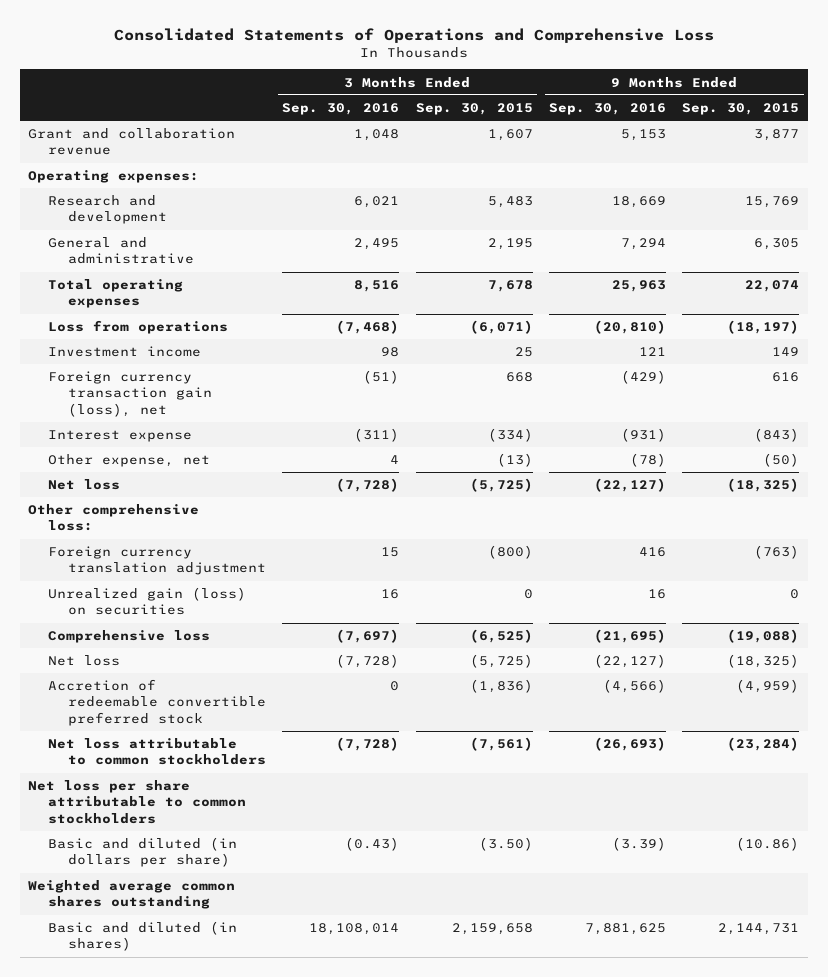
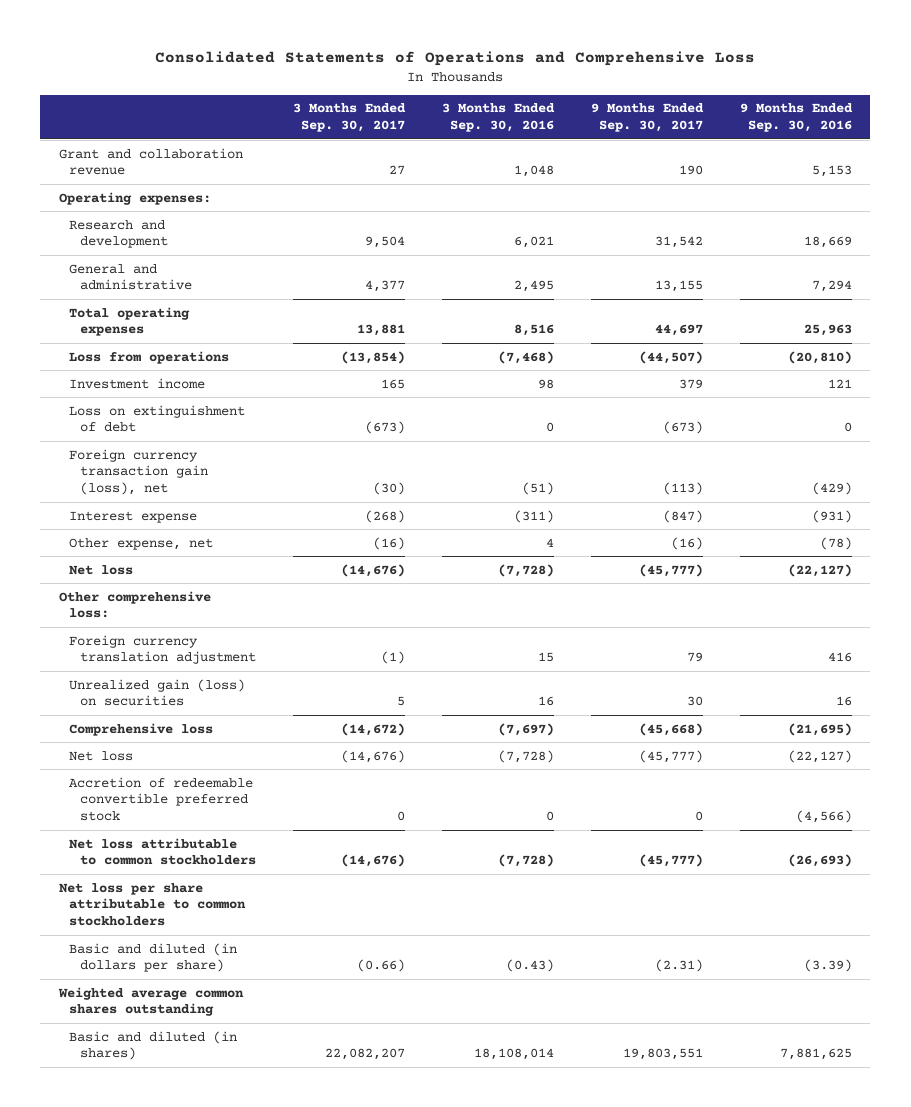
[415,102,533,115] Sep. 30, 2015 -> none
[682,102,800,115] Sep. 30, 2015 -> none
none -> [292,103,406,133] 3 Months Ended Sep. 30, 2017
none -> [590,103,704,133] 9 Months Ended Sep. 30, 2017
none -> [69,404,246,433] Loss on extinguishment of debt

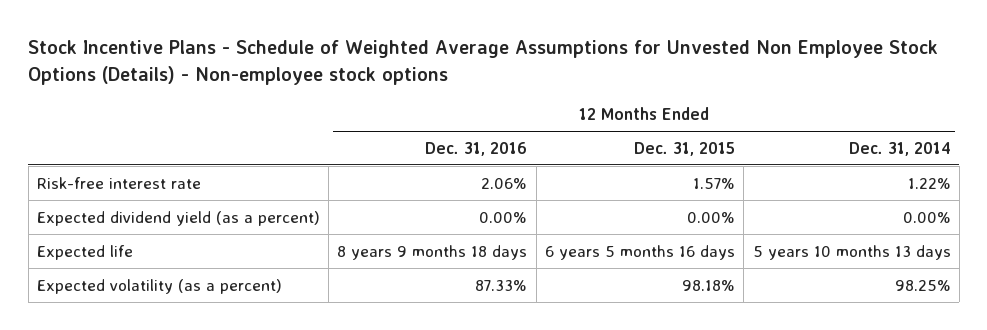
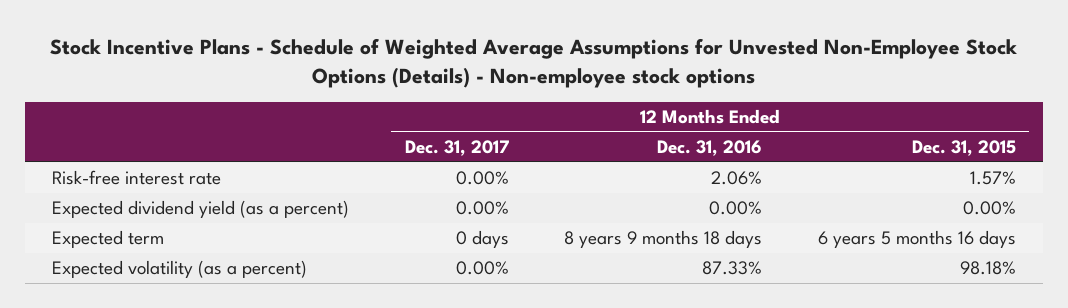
[28,40,939,85] Stock Incentive Plans - Schedule of Weighted Average Assumptions for Unvested Non Employee Stock Options (Details) - Non-employee stock options -> [49,37,1017,89] Stock Incentive Plans - Schedule of Weighted Average Assumptions for Unvested Non-Employee Stock Options (Details) - Non-employee stock options
[848,141,951,156] Dec. 31, 2014 -> none
none -> [404,140,509,157] Dec. 31, 2017
[36,244,133,260] Expected life -> [52,230,165,249] Expected term

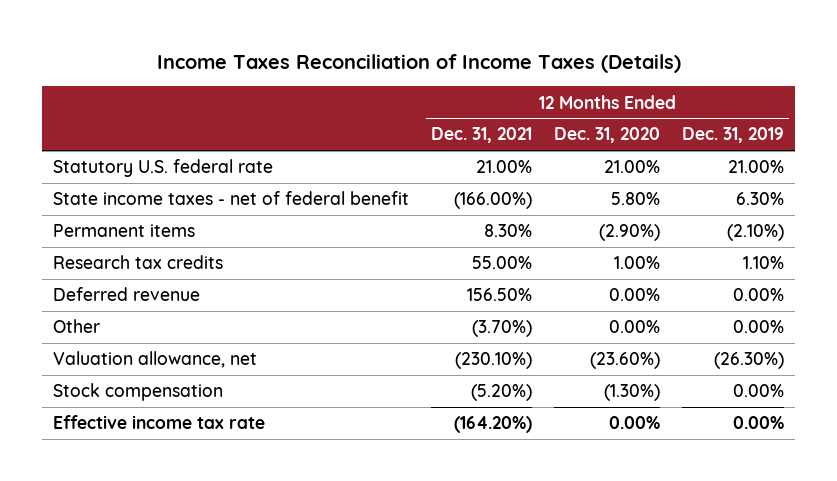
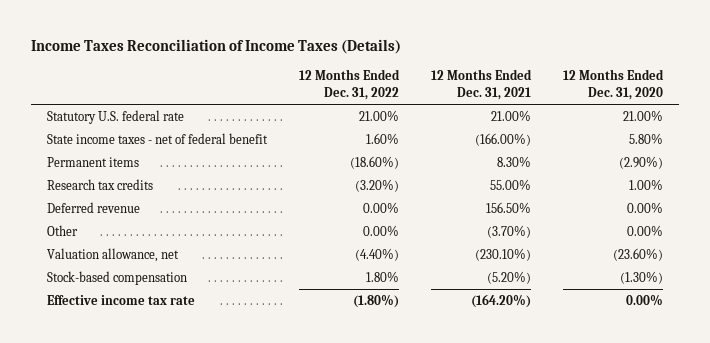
[681,127,784,144] Dec. 31, 2019 -> none
none -> [298,69,400,100] 12 Months Ended Dec. 31, 2022
[53,383,224,402] Stock compensation -> [46,271,187,286] Stock-based compensation

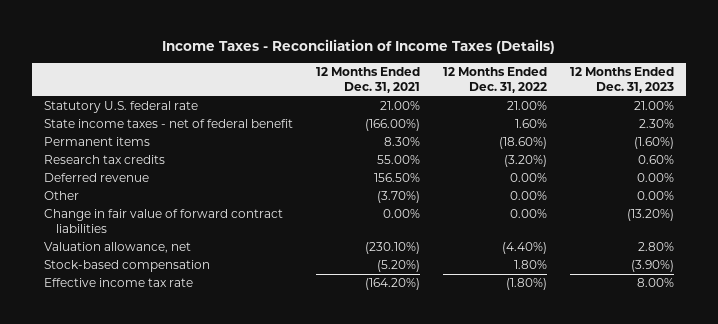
[30,39,401,55] Income Taxes Reconciliation of Income Taxes (Details) -> [162,38,556,54] Income Taxes - Reconciliation of Income Taxes (Details)
[562,69,664,100] 12 Months Ended Dec. 31, 2020 -> none
none -> [570,67,675,93] 12 Months Ended Dec. 31, 2023
none -> [43,209,283,233] Change in fair value of forward contract liabilities

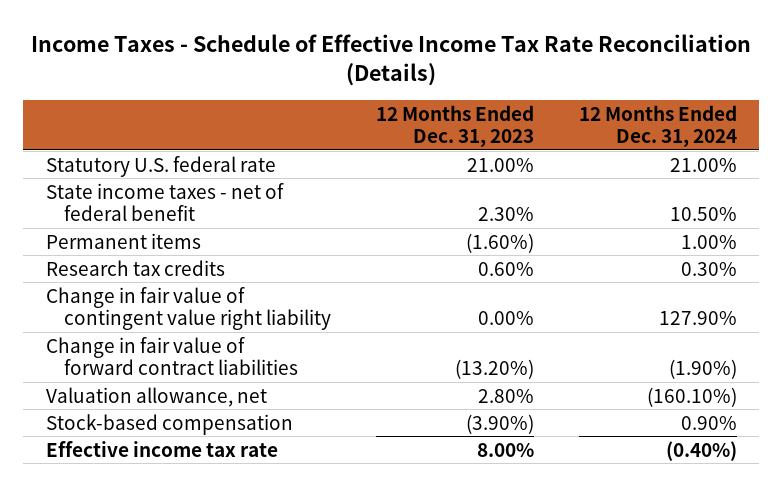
[162,38,556,54] Income Taxes - Reconciliation of Income Taxes (Details) -> [31,34,752,87] Income Taxes - Schedule of Effective Income Tax Rate Reconciliation (Details)
[316,67,421,93] 12 Months Ended Dec. 31, 2021 -> none
[443,67,548,93] 12 Months Ended Dec. 31, 2022 -> none
none -> [578,104,737,147] 12 Months Ended Dec. 31, 2024
[43,173,149,183] Deferred revenue -> none
[43,191,79,201] Other -> none
none -> [45,286,332,330] Change in fair value of contingent value right liability

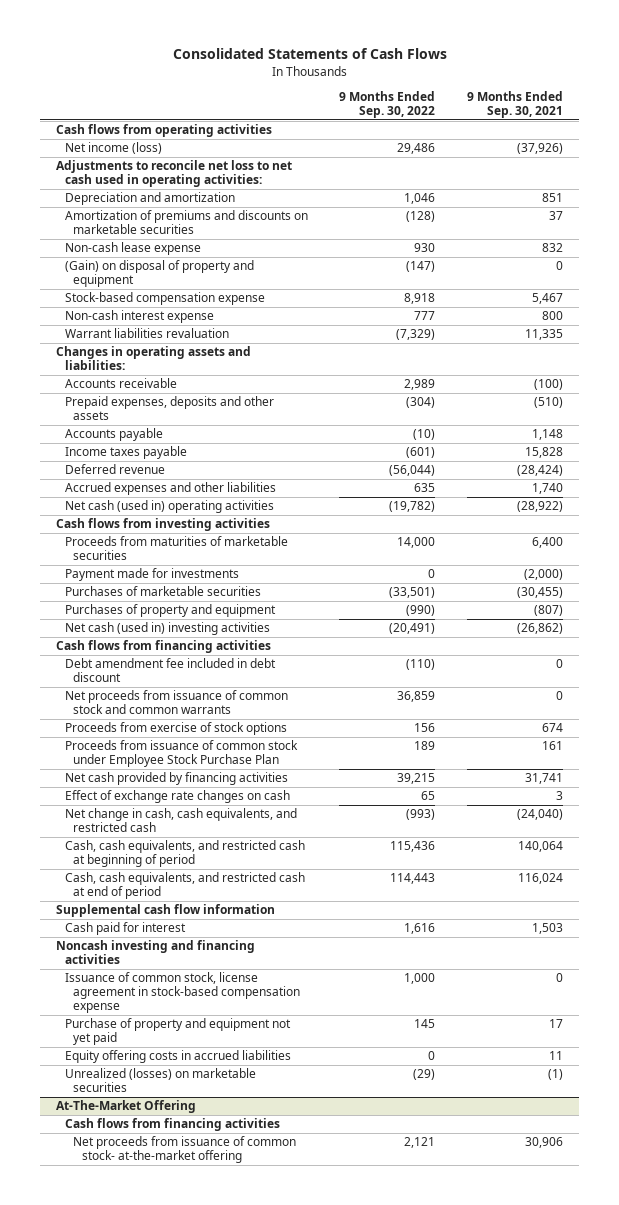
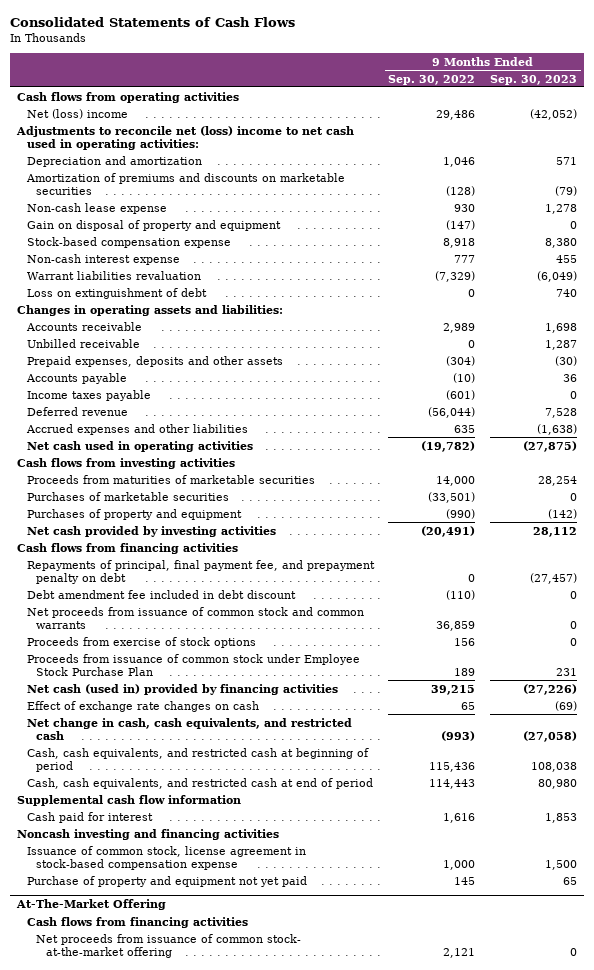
[466,91,563,119] 9 Months Ended Sep. 30, 2021 -> none
none -> [489,74,577,85] Sep. 30, 2023
[64,142,162,155] Net income (loss) -> [26,108,128,119] Net (loss) income
[56,160,293,188] Adjustments to reconcile net loss to net cash used in operating activities: -> [16,125,355,150] Adjustments to reconcile net (loss) income to net cash used in operating activities:
[64,260,254,288] (Gain) on disposal of property and equipment -> [26,219,281,231] Gain on disposal of property and equipment
none -> [26,287,207,299] Loss on extinguishment of debt
none -> [26,338,140,348] Unbilled receivable
[64,500,274,514] Net cash (used in) operating activities -> [26,440,253,452] Net cash used in operating activities
[64,568,239,582] Payment made for investments -> none
[64,622,270,636] Net cash (used in) investing activities -> [26,525,276,537] Net cash provided by investing activities
none -> [26,559,375,584] Repayments of principal, final payment fee, and prepayment penalty on debt
[64,772,288,786] Net cash provided by financing activities -> [26,683,338,695] Net cash (used in) provided by financing activities
[64,1050,291,1064] Equity offering costs in accrued liabilities -> none
[64,1068,256,1093] Unrealized (losses) on marketable securities -> none

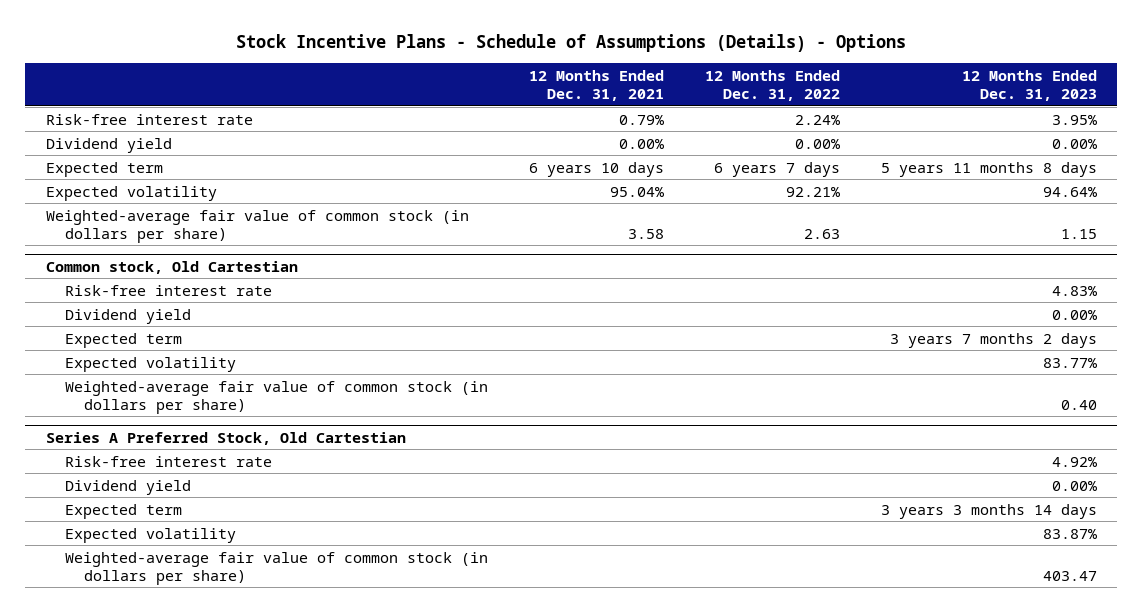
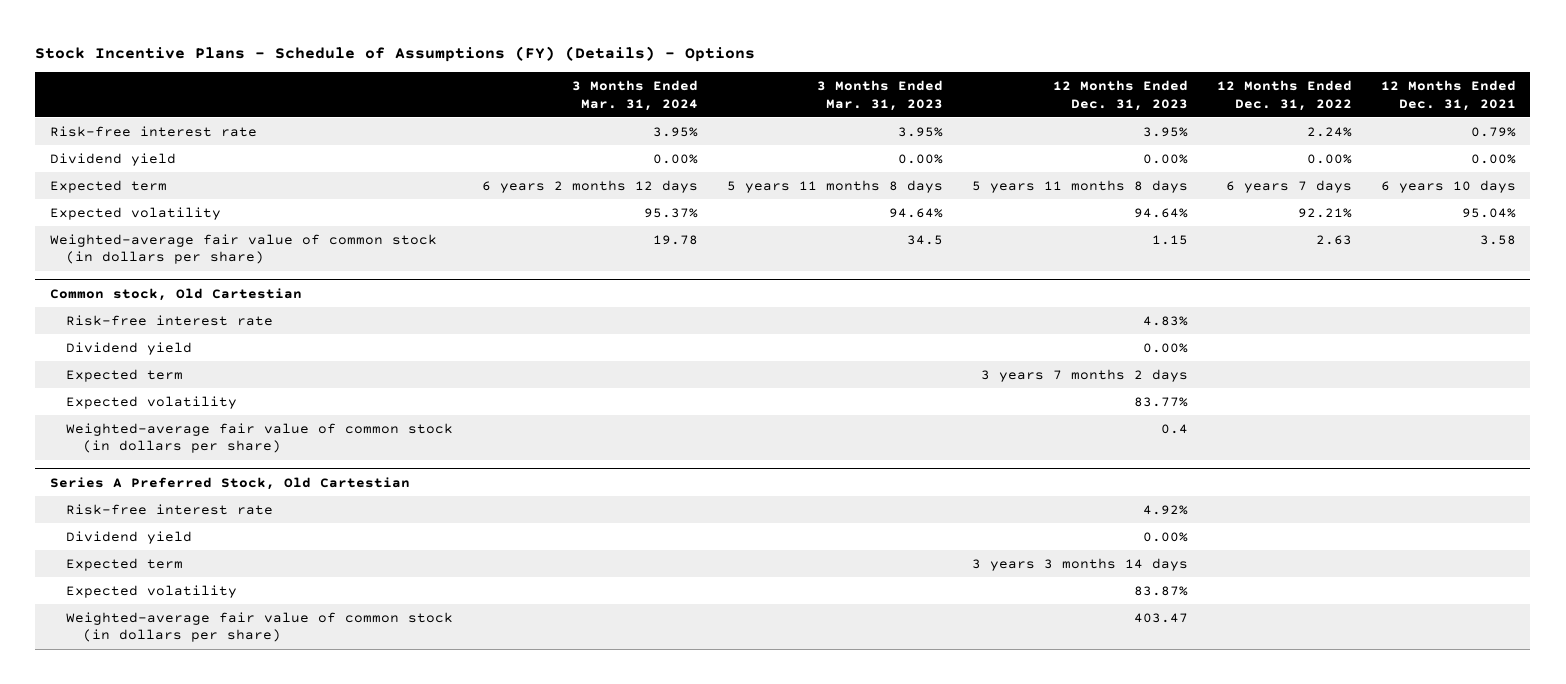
[236,34,907,53] Stock Incentive Plans - Schedule of Assumptions (Details) - Options -> [35,45,756,62] Stock Incentive Plans - Schedule of Assumptions (FY) (Details) - Options
none -> [572,79,699,111] 3 Months Ended Mar. 31, 2024
none -> [817,79,944,111] 3 Months Ended Mar. 31, 2023
[1060,399,1097,410] 0.40 -> [1161,423,1189,434] 0.4

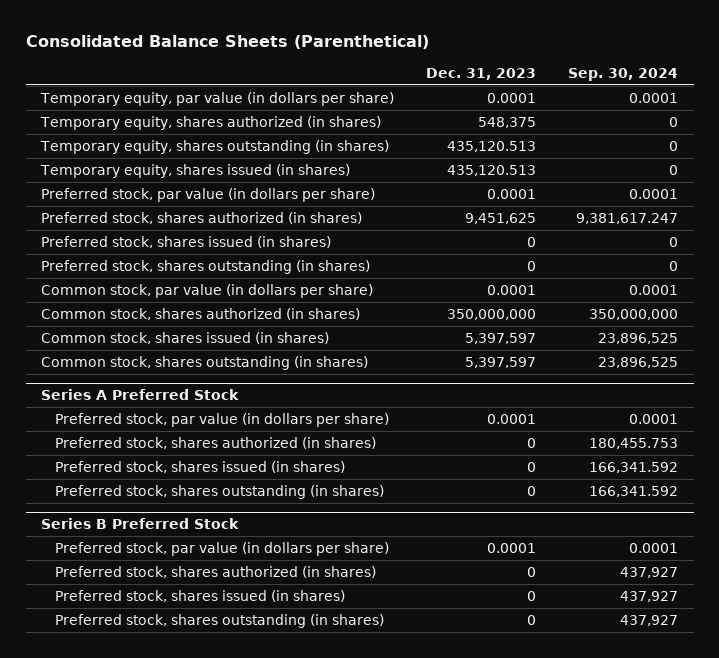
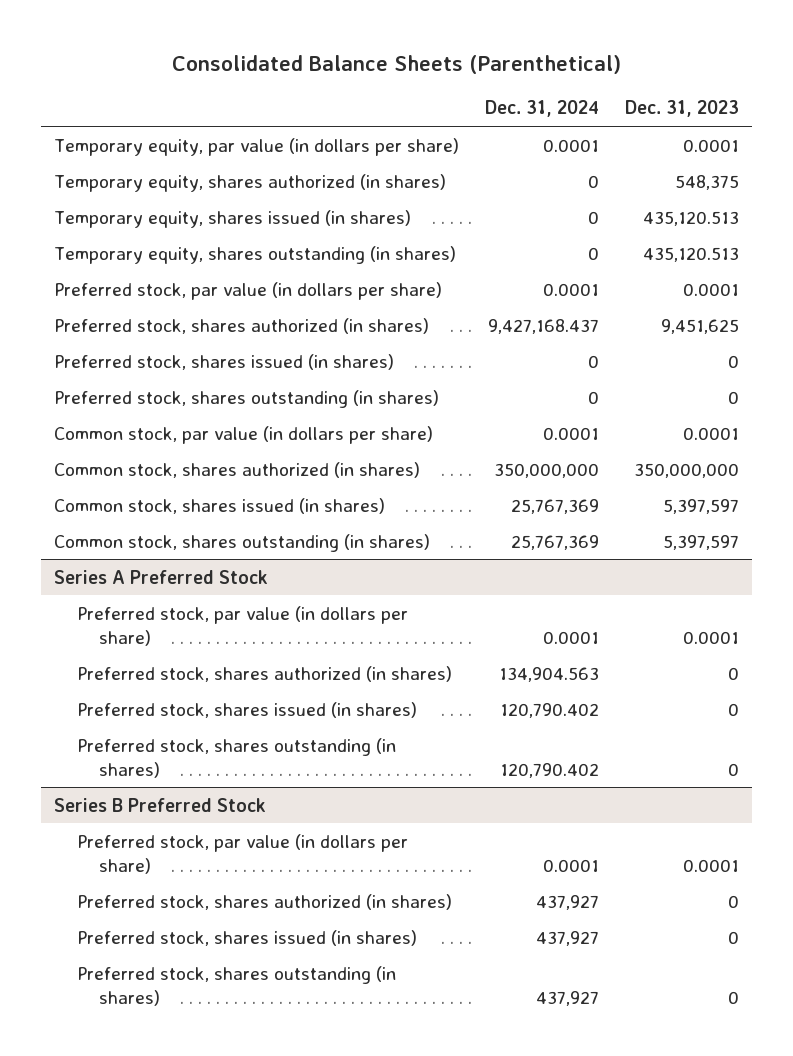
[567,67,678,81] Sep. 30, 2024 -> none
none -> [485,100,600,118] Dec. 31, 2024
[40,139,390,154] Temporary equity, shares outstanding (in shares) -> [54,245,457,264] Temporary equity, shares outstanding (in shares)

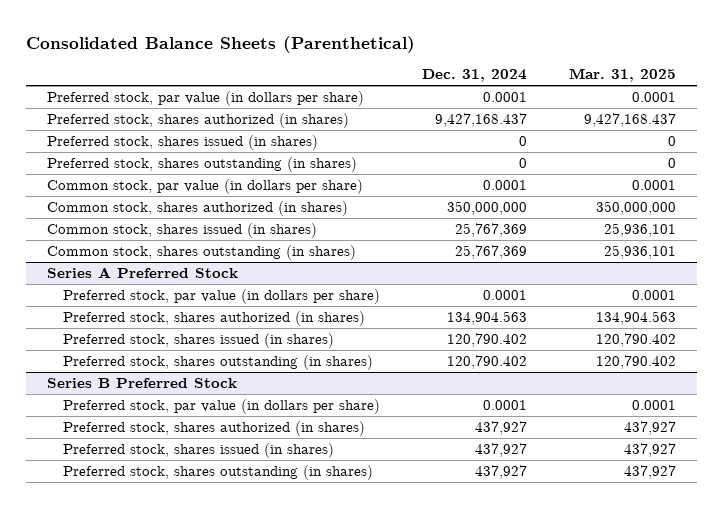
[625,100,740,118] Dec. 31, 2023 -> none
none -> [569,68,677,83] Mar. 31, 2025
[54,137,460,156] Temporary equity, par value (in dollars per share) -> none
[54,173,447,192] Temporary equity, shares authorized (in shares) -> none
[54,209,412,228] Temporary equity, shares issued (in shares) -> none
[54,245,457,264] Temporary equity, shares outstanding (in shares) -> none

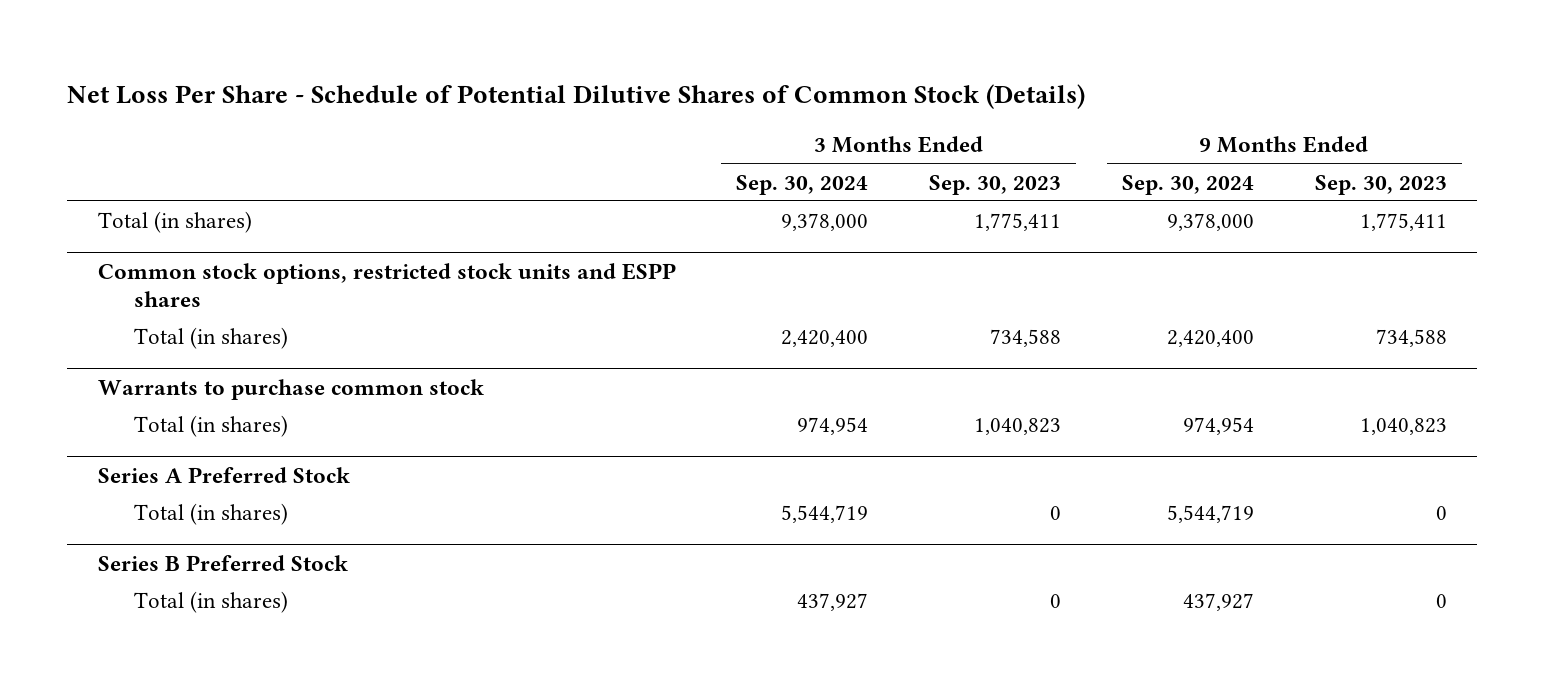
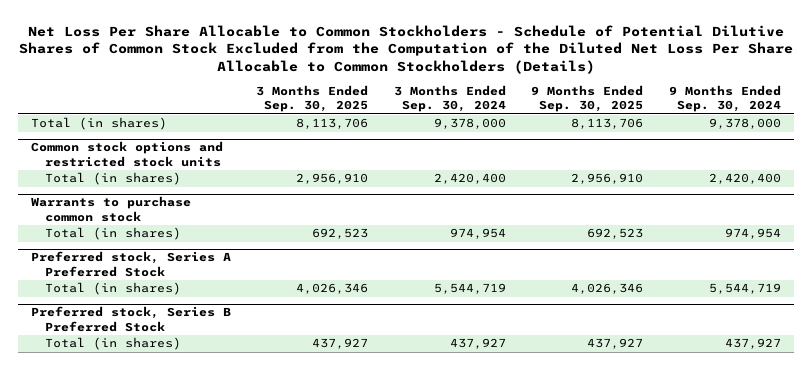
[67,84,1086,110] Net Loss Per Share - Schedule of Potential Dilutive Shares of Common Stock (Details) -> [18,24,793,75] Net Loss Per Share Allocable to Common Stockholders - Schedule of Potential Dilutive Shares of Common Stock Excluded from the Computation of the Diluted Net Loss Per Share Allocable to Common Stockholders (Details)
[929,174,1062,195] Sep. 30, 2023 -> none
[1314,174,1447,195] Sep. 30, 2023 -> none
none -> [256,85,369,113] 3 Months Ended Sep. 30, 2025
none -> [531,85,644,113] 9 Months Ended Sep. 30, 2025
[97,263,676,308] Common stock options, restricted stock units and ESPP shares -> [30,141,223,167] Common stock options and restricted stock units
[97,467,350,484] Series A Preferred Stock -> [30,251,231,277] Preferred stock, Series A Preferred Stock
[97,555,348,572] Series B Preferred Stock -> [30,306,231,332] Preferred stock, Series B Preferred Stock

